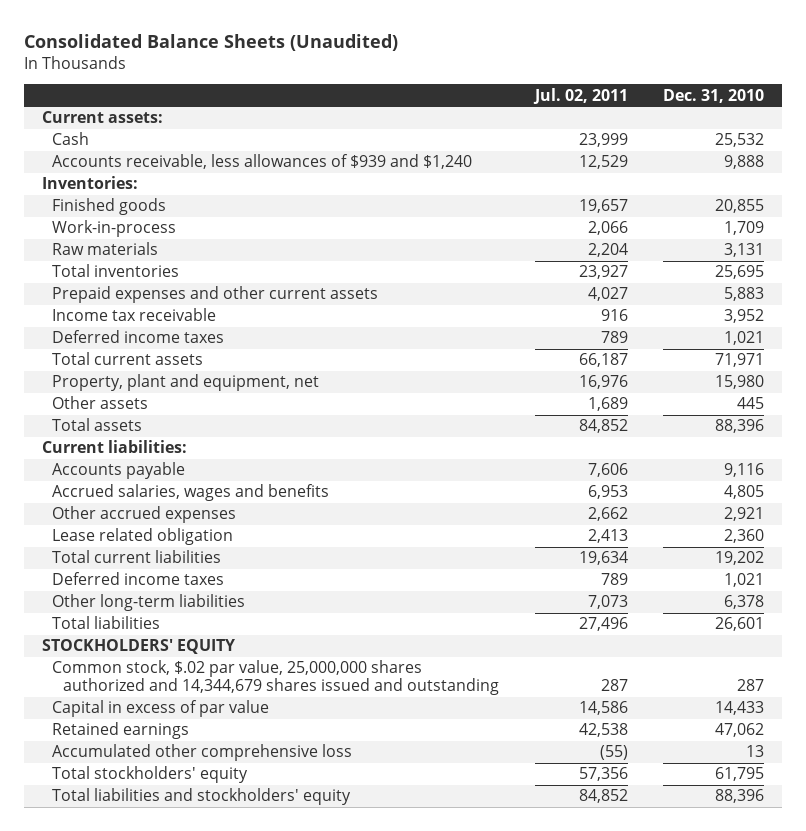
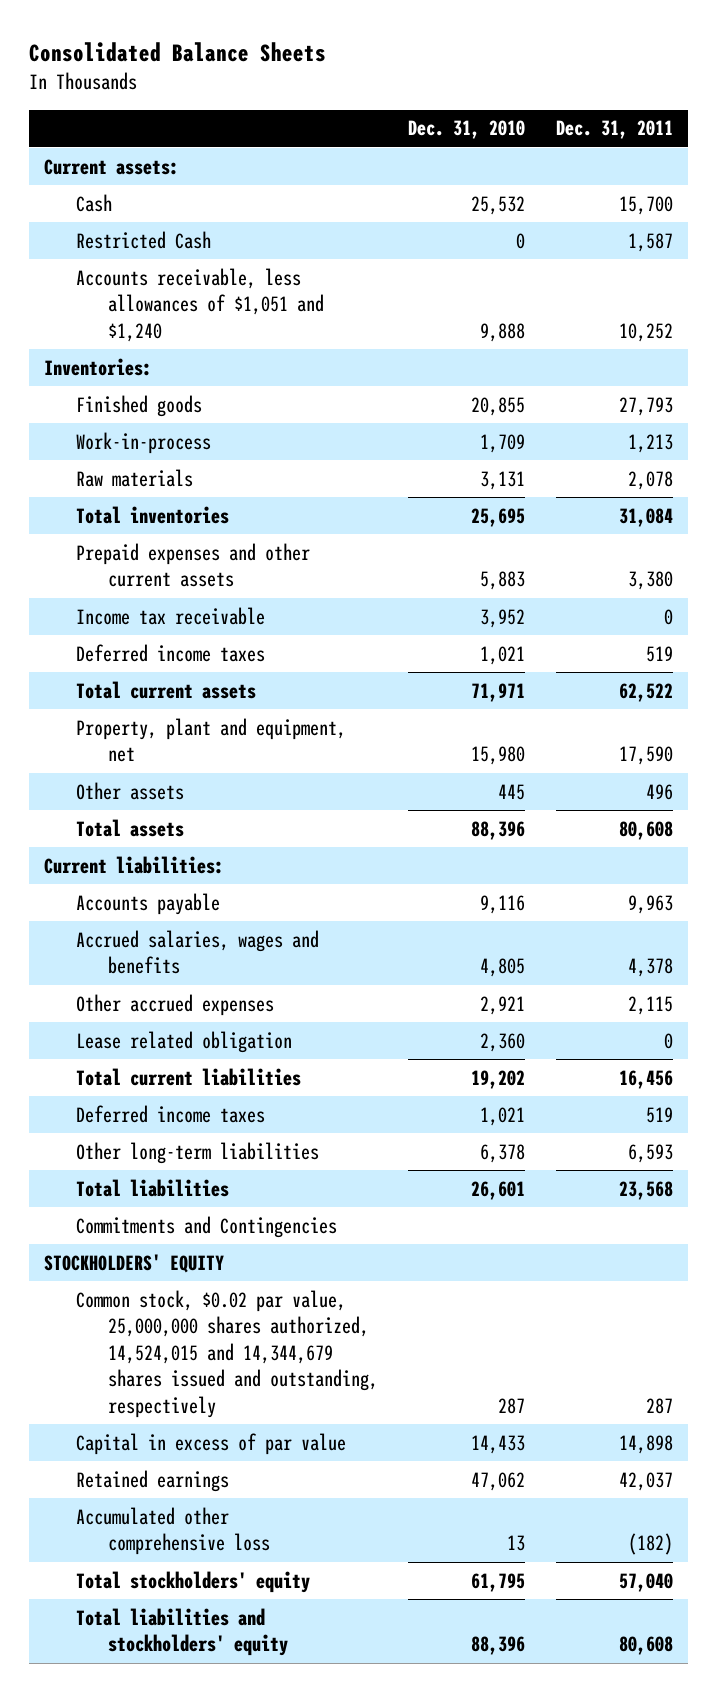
[23,33,398,51] Consolidated Balance Sheets (Unaudited) -> [29,42,327,63] Consolidated Balance Sheets
[532,87,628,104] Jul. 02, 2011 -> none
none -> [555,120,673,140] Dec. 31, 2011
none -> [76,230,212,249] Restricted Cash
[52,154,473,170] Accounts receivable, less allowances of $939 and $1,240 -> [76,267,324,342] Accounts receivable, less allowances of $1,051 and $1,240
none -> [76,1215,338,1238] Commitments and Contingencies
[52,660,500,696] Common stock, $.02 par value, 25,000,000 shares authorized and 14,344,679 shares issued and outstanding -> [76,1289,378,1418] Common stock, $0.02 par value, 25,000,000 shares authorized, 14,524,015 and 14,344,679 shares issued and outstanding, respectively

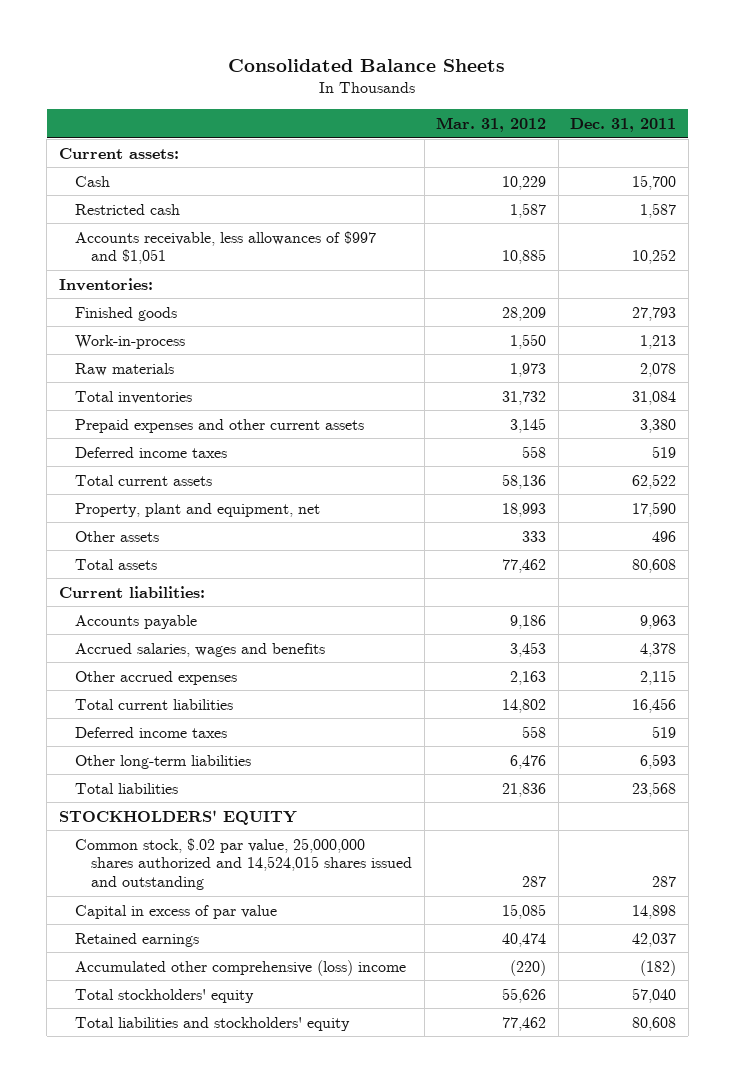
[408,120,526,140] Dec. 31, 2010 -> none
none -> [436,116,547,132] Mar. 31, 2012
[76,230,212,249] Restricted Cash -> [74,203,180,215] Restricted cash
[76,267,324,342] Accounts receivable, less allowances of $1,051 and $1,240 -> [74,230,376,265] Accounts receivable, less allowances of $997 and $1,051
[76,606,266,625] Income tax receivable -> none
[76,1030,293,1053] Lease related obligation -> none
[76,1215,338,1238] Commitments and Contingencies -> none
[76,1289,378,1418] Common stock, $0.02 par value, 25,000,000 shares authorized, 14,524,015 and 14,344,679 shares issued and outstanding, respectively -> [74,837,413,890] Common stock, $.02 par value, 25,000,000 shares authorized and 14,524,015 shares issued and outstanding
[76,1506,270,1556] Accumulated other comprehensive loss -> [74,959,406,976] Accumulated other comprehensive (loss) income

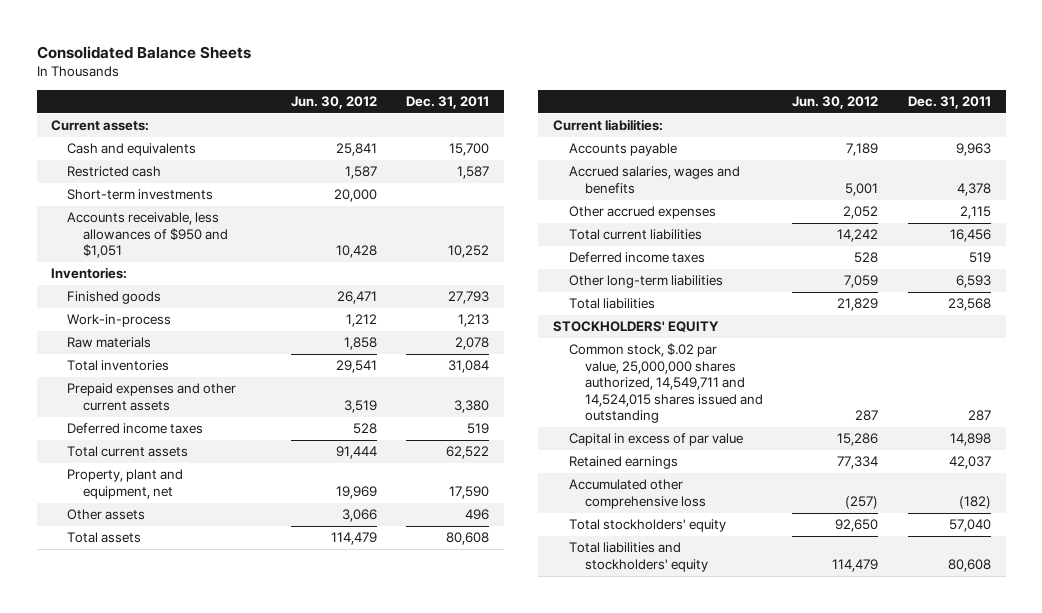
[436,116,547,132] Mar. 31, 2012 -> none
none -> [290,96,377,110] Jun. 30, 2012
[74,175,110,187] Cash -> [67,143,197,157] Cash and equivalents
none -> [67,189,214,201] Short-term investments
[74,230,376,265] Accounts receivable, less allowances of $997 and $1,051 -> [67,212,229,259] Accounts receivable, less allowances of $950 and $1,051
[74,837,413,890] Common stock, $.02 par value, 25,000,000 shares authorized and 14,524,015 shares issued and outstanding -> [568,343,763,424] Common stock, $.02 par value, 25,000,000 shares authorized, 14,549,711 and 14,524,015 shares issued and outstanding
[74,959,406,976] Accumulated other comprehensive (loss) income -> [568,479,706,509] Accumulated other comprehensive loss

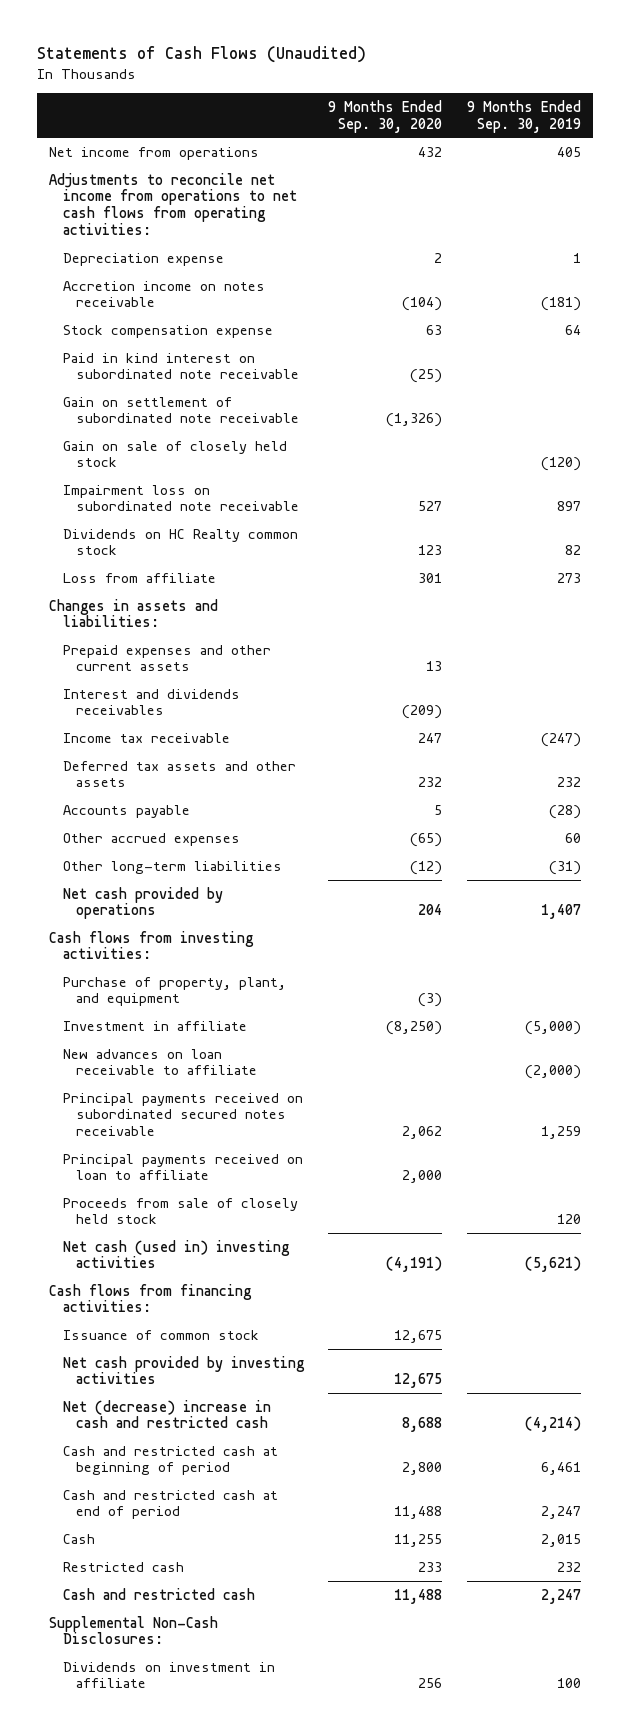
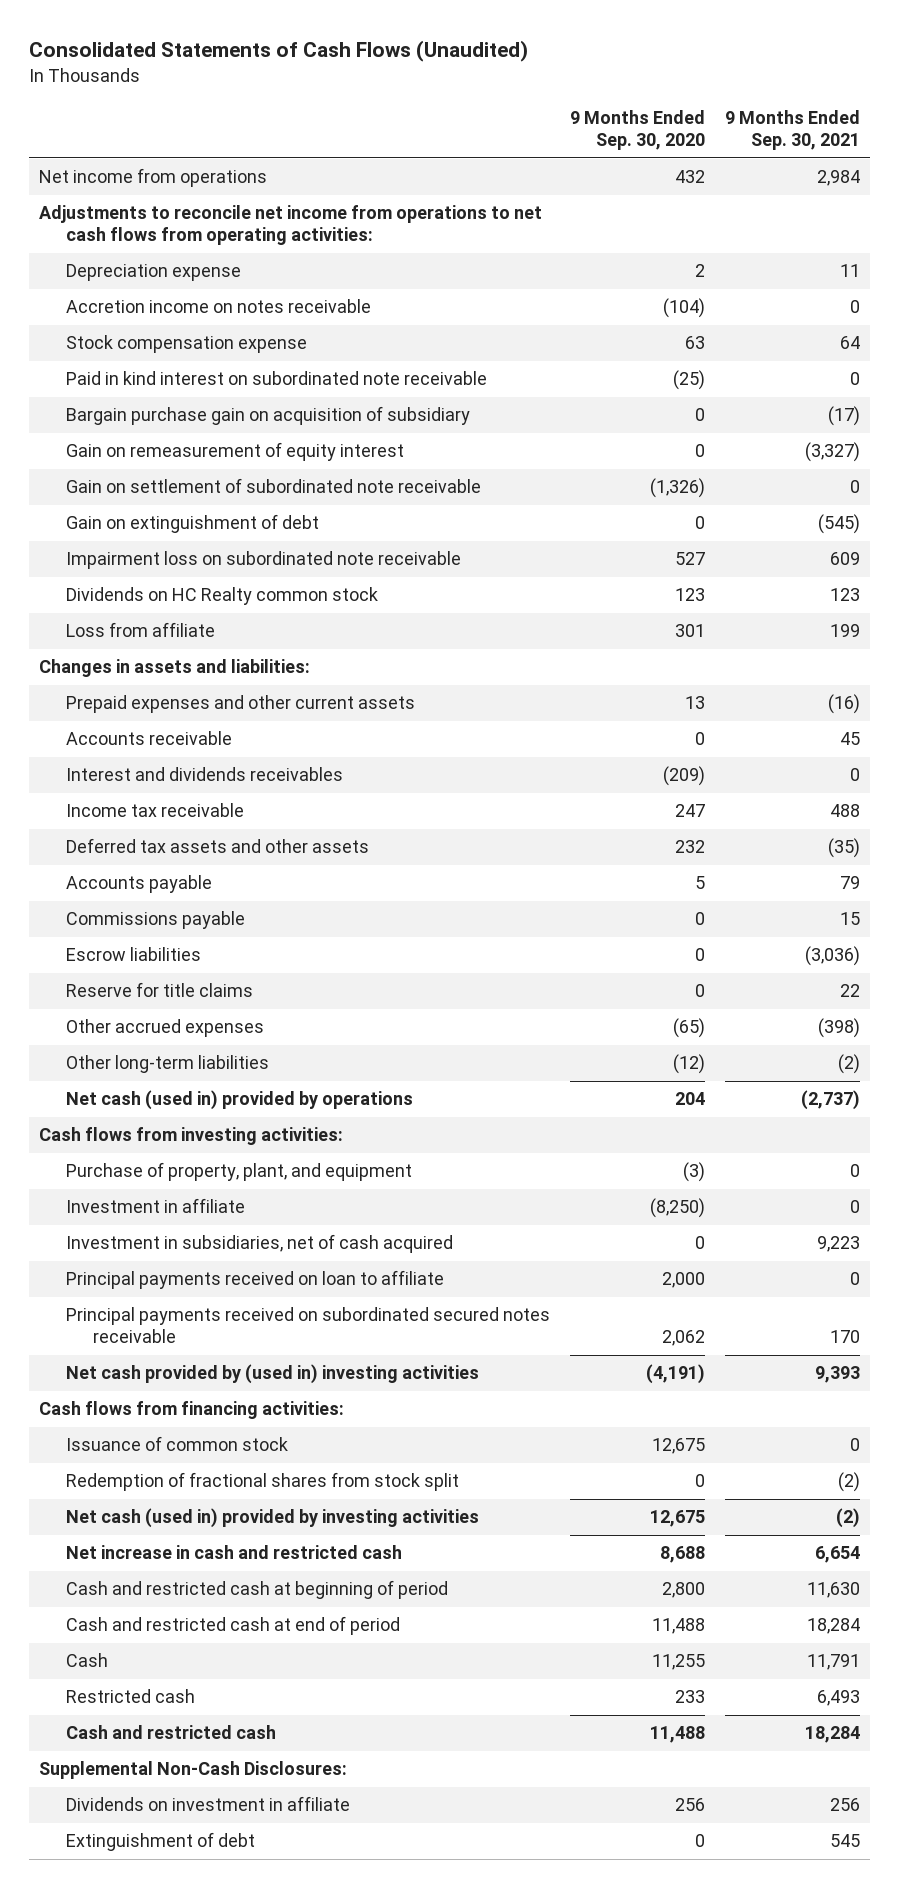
[36,46,366,64] Statements of Cash Flows (Unaudited) -> [29,40,529,63] Consolidated Statements of Cash Flows (Unaudited)
[466,99,581,133] 9 Months Ended Sep. 30, 2019 -> none
none -> [725,110,861,151] 9 Months Ended Sep. 30, 2021
none -> [66,406,471,426] Bargain purchase gain on acquisition of subsidiary
none -> [66,442,405,462] Gain on remeasurement of equity interest
[62,440,287,468] Gain on sale of closely held stock -> none
none -> [66,514,320,534] Gain on extinguishment of debt
none -> [66,731,233,746] Accounts receivable
none -> [66,911,246,930] Commissions payable
none -> [66,947,202,962] Escrow liabilities
none -> [66,982,254,998] Reserve for title claims
[62,886,223,920] Net cash provided by operations -> [66,1090,414,1111] Net cash (used in) provided by operations
[62,1048,258,1076] New advances on loan receivable to affiliate -> none
none -> [66,1234,454,1254] Investment in subsidiaries, net of cash acquired
[62,1197,298,1225] Proceeds from sale of closely held stock -> none
[62,1092,303,1137] Principal payments received on subordinated secured notes receivable -> [66,1307,551,1344] Principal payments received on subordinated secured notes receivable
[62,1239,290,1269] Net cash (used in) investing activities -> [66,1364,480,1385] Net cash provided by (used in) investing activities
none -> [66,1472,460,1492] Redemption of fractional shares from stock split
[62,1355,305,1385] Net cash provided by investing activities -> [66,1508,480,1529] Net cash (used in) provided by investing activities
[62,1399,271,1429] Net (decrease) increase in cash and restricted cash -> [66,1545,403,1560] Net increase in cash and restricted cash
none -> [66,1832,256,1852] Extinguishment of debt

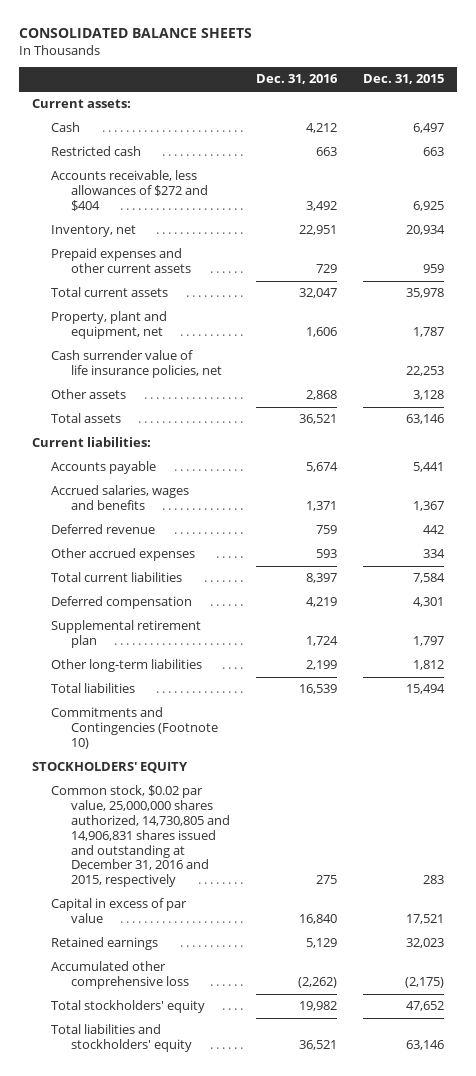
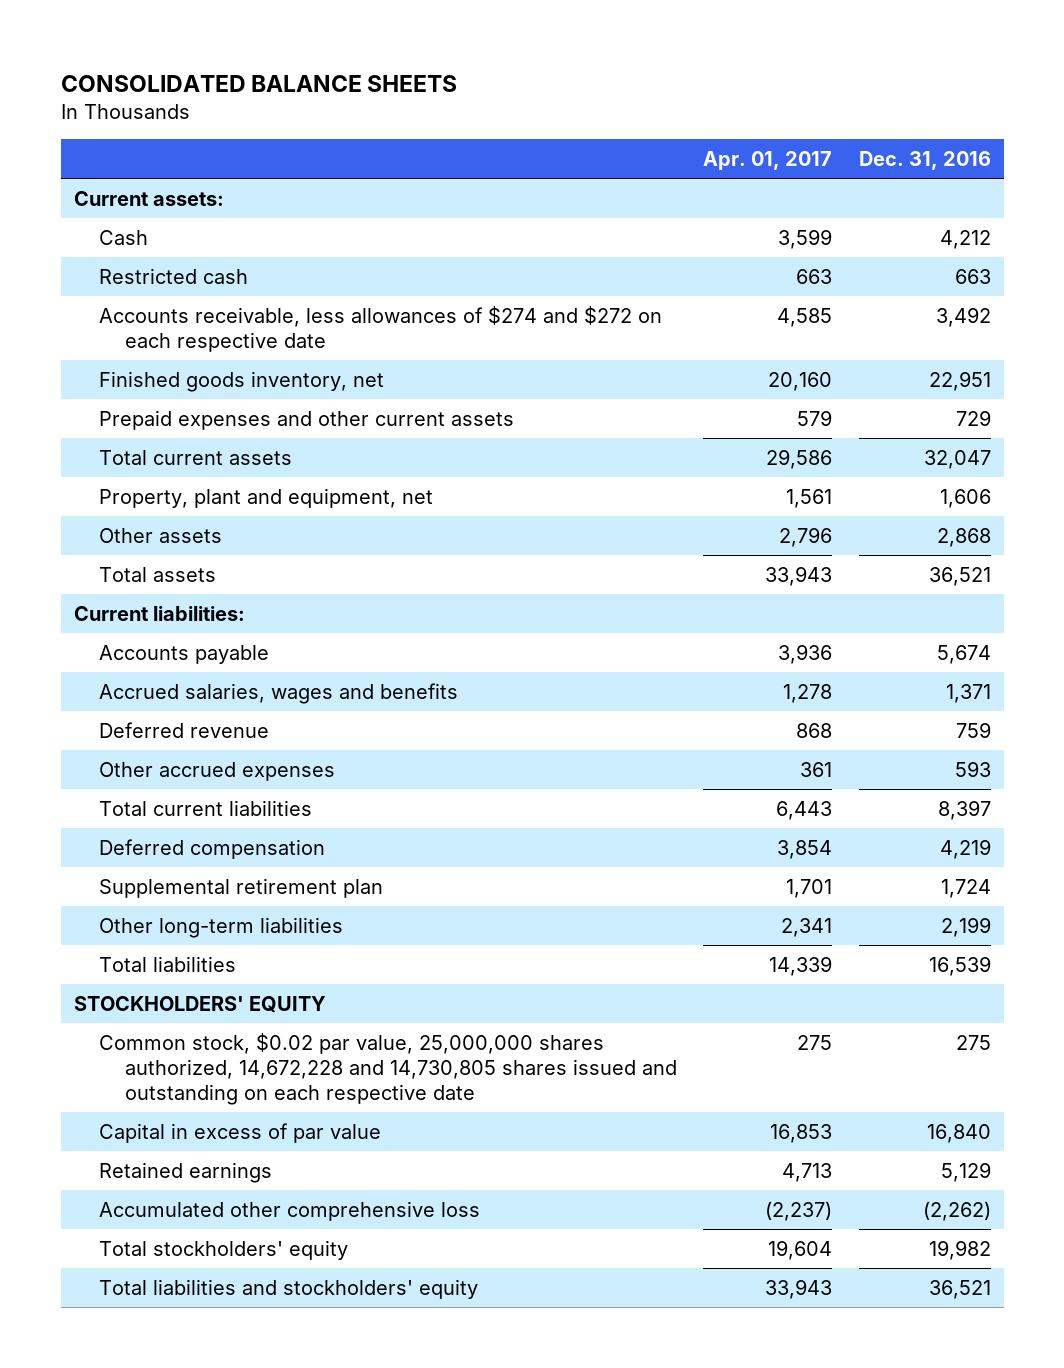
[363,74,445,85] Dec. 31, 2015 -> none
none -> [703,150,833,170] Apr. 01, 2017
[51,170,208,211] Accounts receivable, less allowances of $272 and $404 -> [99,305,663,352] Accounts receivable, less allowances of $274 and $272 on each respective date
[51,225,137,238] Inventory, net -> [99,370,385,392] Finished goods inventory, net
[51,350,222,379] Cash surrender value of life insurance policies, net -> none
[51,707,218,749] Commitments and Contingencies (Footnote 10) -> none
[51,785,230,888] Common stock, $0.02 par value, 25,000,000 shares authorized, 14,730,805 and 14,906,831 shares issued and outstanding at December 31, 2016 and 2015, respectively -> [99,1032,677,1106] Common stock, $0.02 par value, 25,000,000 shares authorized, 14,672,228 and 14,730,805 shares issued and outstanding on each respective date

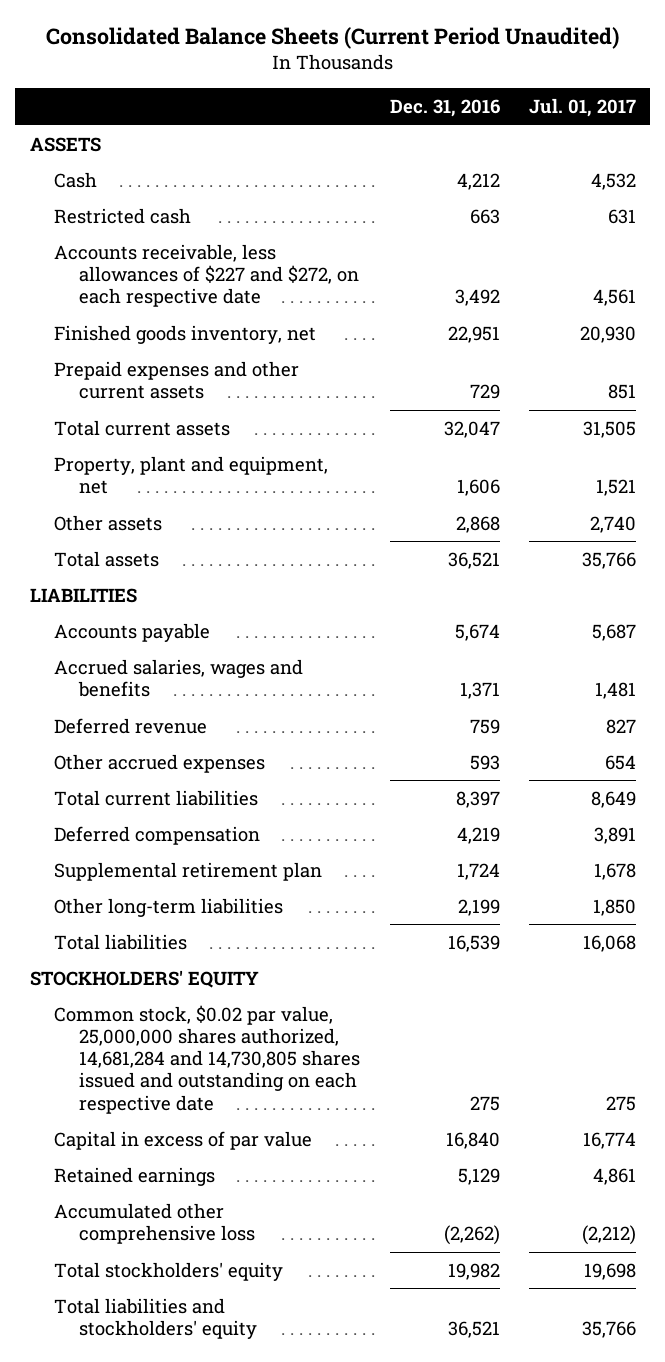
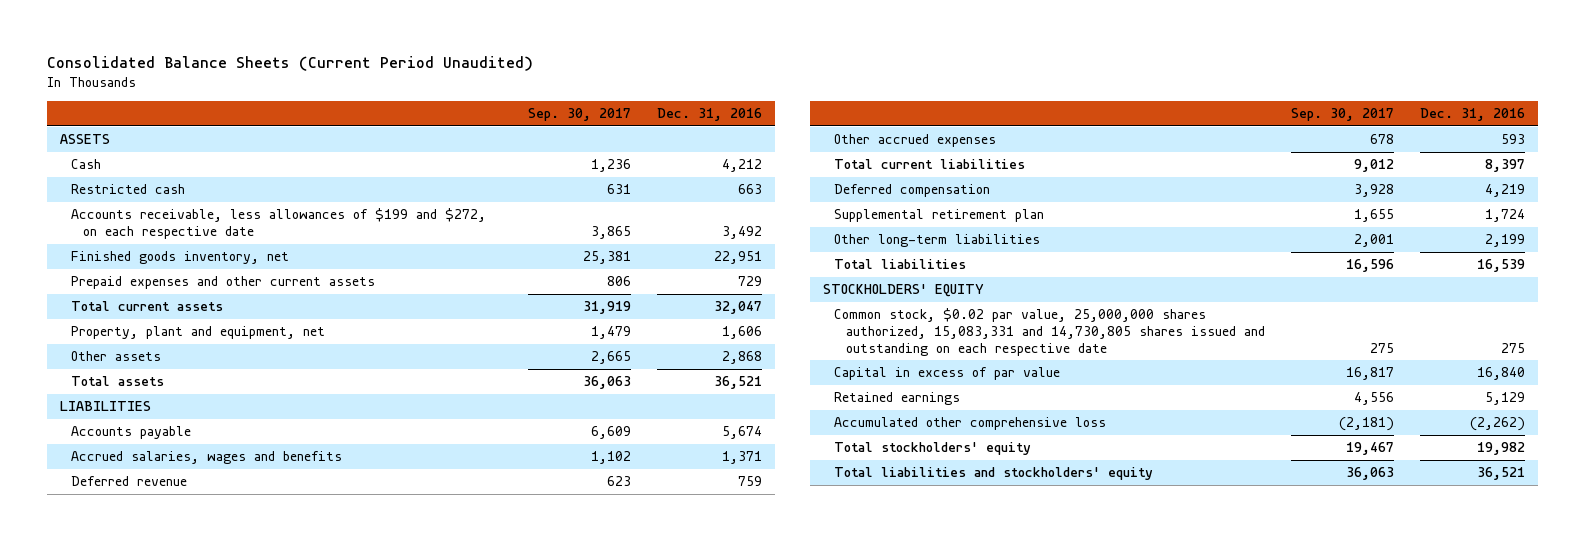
[528,98,636,118] Jul. 01, 2017 -> none
none -> [527,108,631,122] Sep. 30, 2017
[54,243,360,308] Accounts receivable, less allowances of $227 and $272, on each respective date -> [71,208,487,240] Accounts receivable, less allowances of $199 and $272, on each respective date
[54,1004,361,1114] Common stock, $0.02 par value, 25,000,000 shares authorized, 14,681,284 and 14,730,805 shares issued and outstanding on each respective date -> [834,308,1265,356] Common stock, $0.02 par value, 25,000,000 shares authorized, 15,083,331 and 14,730,805 shares issued and outstanding on each respective date

